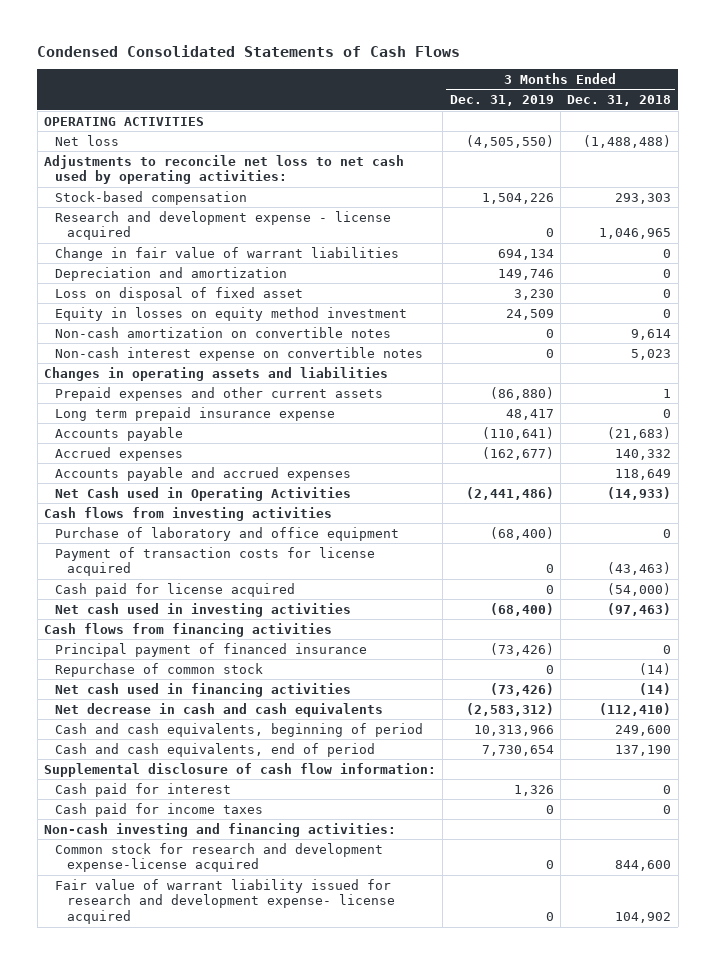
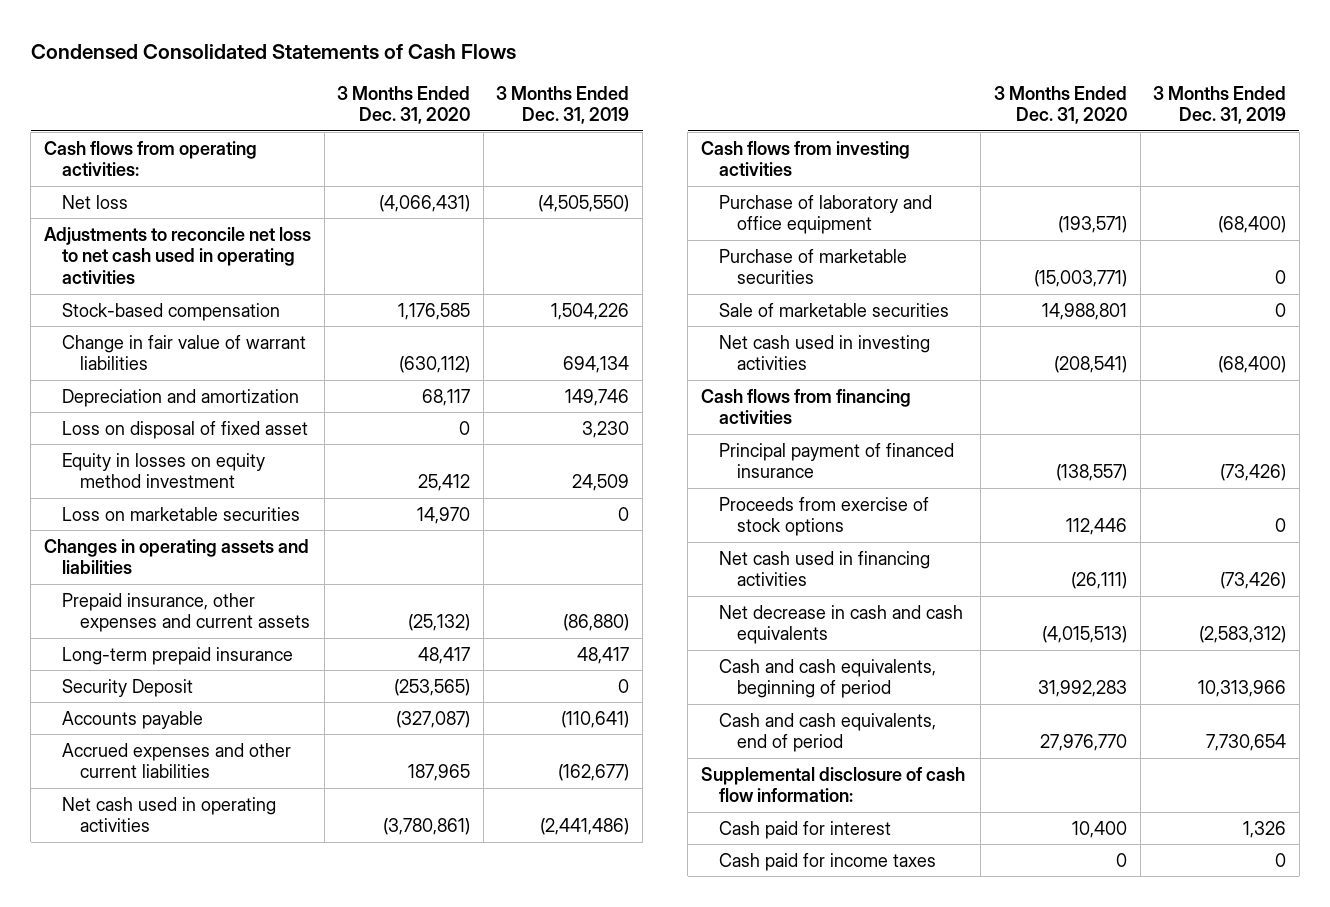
[567,95,672,107] Dec. 31, 2018 -> none
none -> [337,85,471,125] 3 Months Ended Dec. 31, 2020
[43,116,204,126] OPERATING ACTIVITIES -> [44,140,258,177] Cash flows from operating activities:
[43,154,404,185] Adjustments to reconcile net loss to net cash used by operating activities: -> [44,226,312,284] Adjustments to reconcile net loss to net cash used in operating activities
[55,210,392,241] Research and development expense - license acquired -> none
[55,326,392,338] Non-cash amortization on convertible notes -> none
[55,346,424,361] Non-cash interest expense on convertible notes -> none
none -> [62,506,301,521] Loss on marketable securities
[55,386,384,401] Prepaid expenses and other current assets -> [62,592,311,633] Prepaid insurance, other expenses and current assets
[55,406,336,421] Long term prepaid insurance expense -> [62,646,294,665] Long-term prepaid insurance
none -> [62,678,194,697] Security Deposit
[55,466,352,481] Accounts payable and accrued expenses -> none
[55,446,184,461] Accrued expenses -> [62,742,292,779] Accrued expenses and other current liabilities
[55,486,352,501] Net Cash used in Operating Activities -> [62,796,277,833] Net cash used in operating activities
[55,546,376,577] Payment of transaction costs for license acquired -> none
[55,582,296,597] Cash paid for license acquired -> none
none -> [718,248,907,285] Purchase of marketable securities
none -> [718,302,949,317] Sale of marketable securities
[55,662,264,677] Repurchase of common stock -> none
none -> [718,496,929,537] Proceeds from exercise of stock options
[43,822,396,837] Non-cash investing and financing activities: -> none
[55,842,384,873] Common stock for research and development expense-license acquired -> none
[55,878,395,925] Fair value of warrant liability issued for research and development expense- license acquired -> none

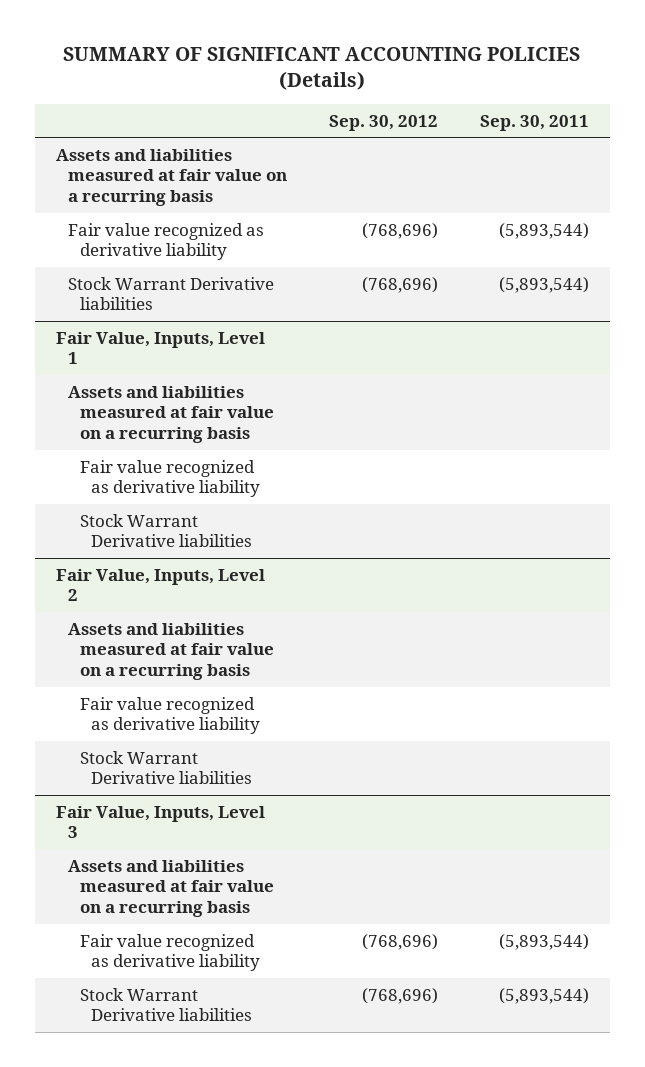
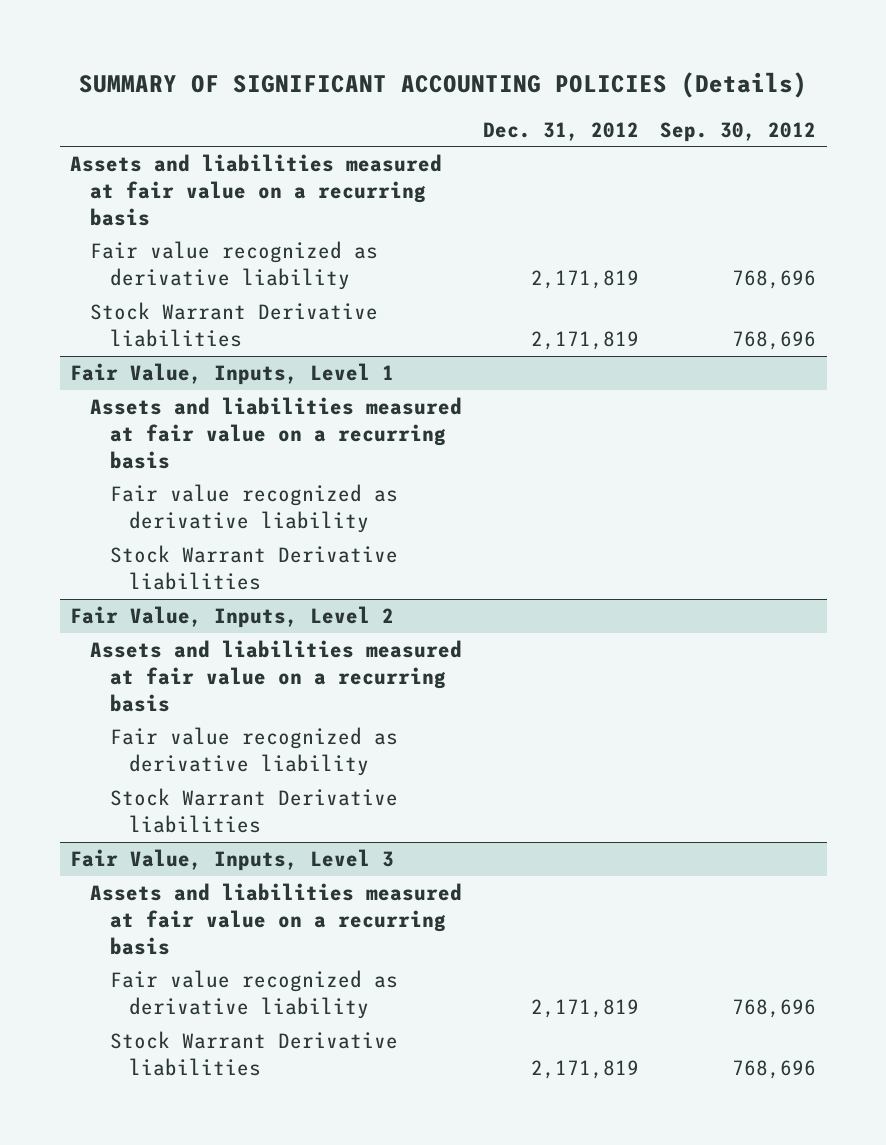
[479,114,589,131] Sep. 30, 2011 -> none
none -> [483,121,640,141] Dec. 31, 2012
[361,222,438,239] (768,696) -> [732,269,817,289] 768,696
[361,276,438,293] (768,696) -> [732,330,817,350] 768,696
[361,933,438,950] (768,696) -> [732,998,817,1018] 768,696
[361,987,438,1004] (768,696) -> [732,1059,817,1079] 768,696

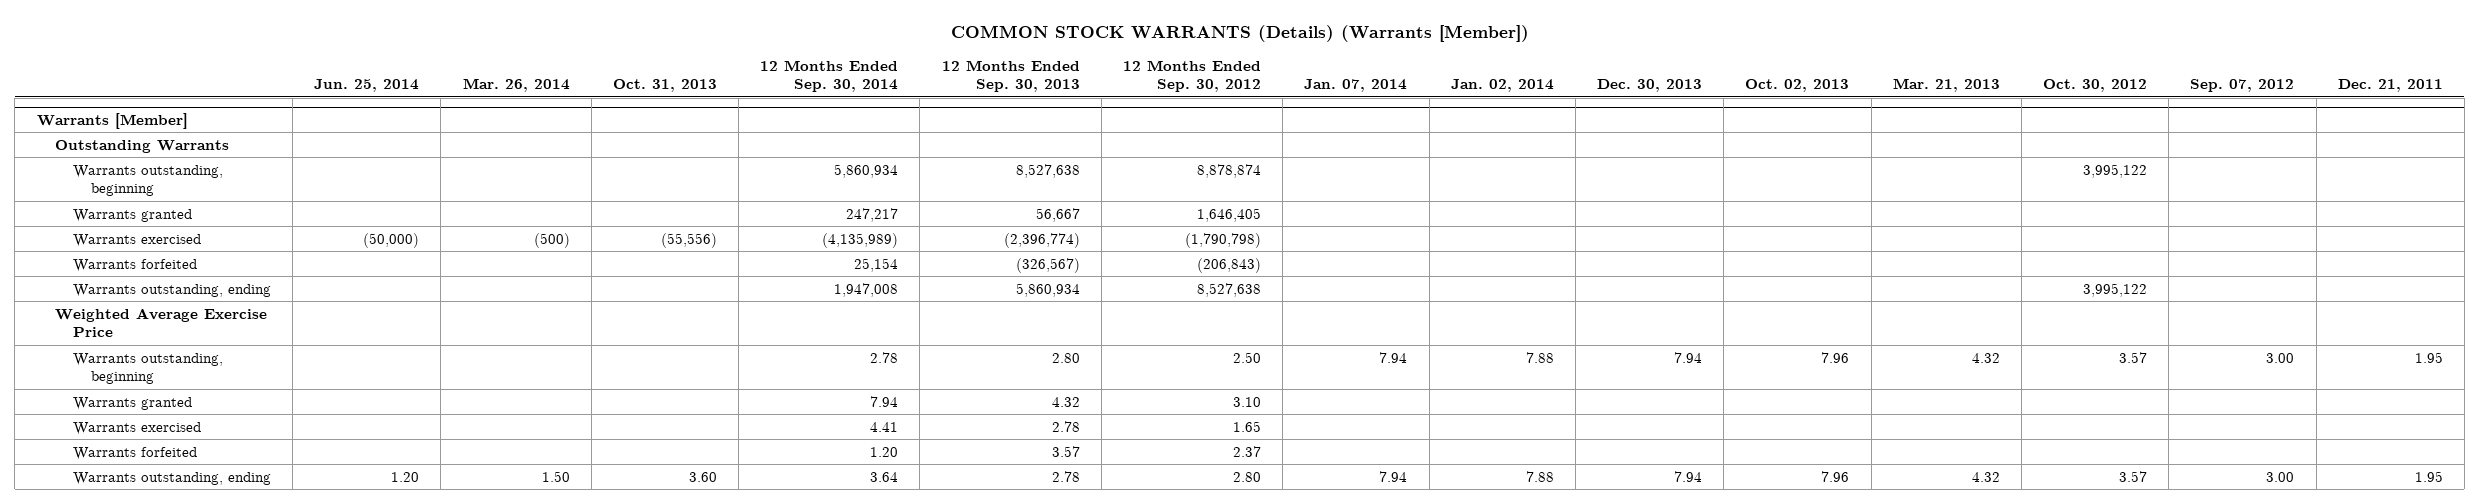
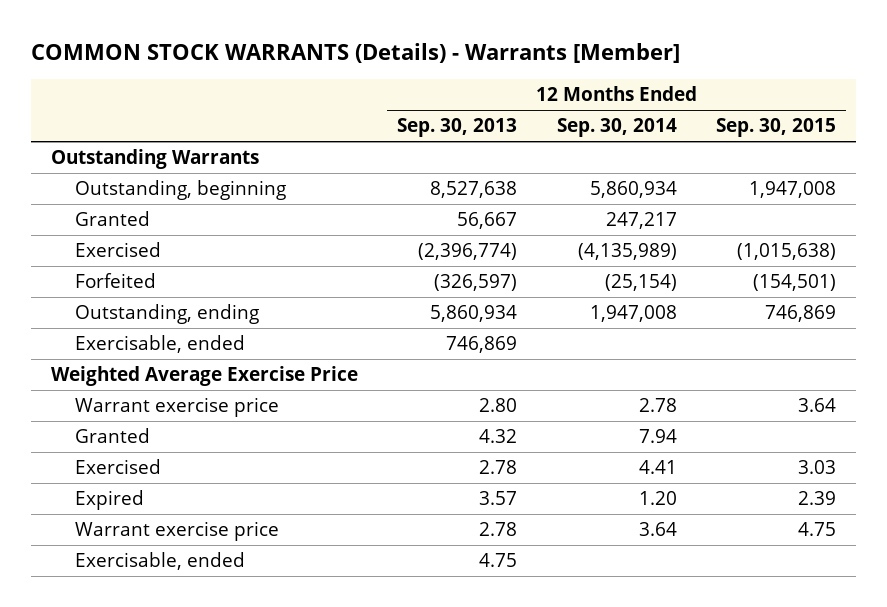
[950,25,1529,43] COMMON STOCK WARRANTS (Details) (Warrants [Member]) -> [30,43,680,64] COMMON STOCK WARRANTS (Details) - Warrants [Member]
[314,79,420,93] Jun. 25, 2014 -> none
[462,78,570,93] Mar. 26, 2014 -> none
[612,79,717,93] Oct. 31, 2013 -> none
[1123,59,1262,93] 12 Months Ended Sep. 30, 2012 -> none
[1304,79,1408,93] Jan. 07, 2014 -> none
[1450,79,1554,93] Jan. 02, 2014 -> none
[1597,79,1703,93] Dec. 30, 2013 -> none
[1745,79,1850,93] Oct. 02, 2013 -> none
[1892,78,2000,93] Mar. 21, 2013 -> none
[2043,79,2148,93] Oct. 30, 2012 -> none
[2190,79,2295,93] Sep. 07, 2012 -> none
[2337,79,2443,93] Dec. 21, 2011 -> none
none -> [716,118,837,138] Sep. 30, 2015
[36,113,188,130] Warrants [Member] -> none
[72,164,223,197] Warrants outstanding, beginning -> [74,180,286,201] Outstanding, beginning
[72,208,192,222] Warrants granted -> [74,211,150,227] Granted
[72,233,201,247] Warrants exercised -> [74,242,161,258] Exercised
[72,258,197,272] Warrants forfeited -> [74,273,156,289] Forfeited
[854,257,899,272] 25,154 -> [604,274,677,292] (25,154)
[1015,257,1080,273] (326,567) -> [434,274,518,292] (326,597)
[72,283,271,297] Warrants outstanding, ending -> [74,304,259,325] Outstanding, ending
none -> [74,335,245,354] Exercisable, ended
[72,352,223,385] Warrants outstanding, beginning -> [74,397,279,418] Warrant exercise price
[72,396,192,410] Warrants granted -> [74,428,150,444] Granted
[72,421,201,435] Warrants exercised -> [74,459,161,475] Exercised
[72,446,197,460] Warrants forfeited -> [74,490,144,511] Expired
[72,471,271,485] Warrants outstanding, ending -> [74,521,279,542] Warrant exercise price
none -> [74,552,245,571] Exercisable, ended

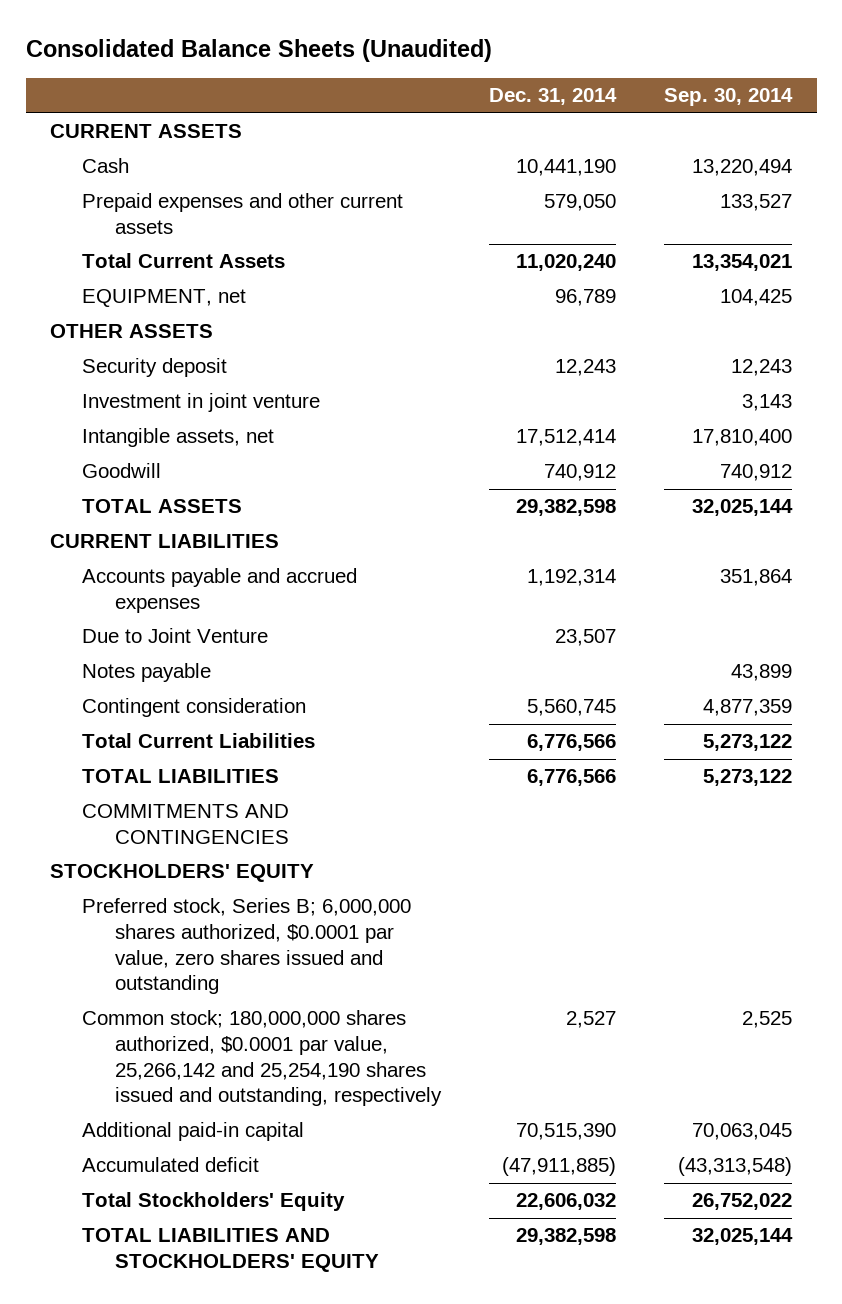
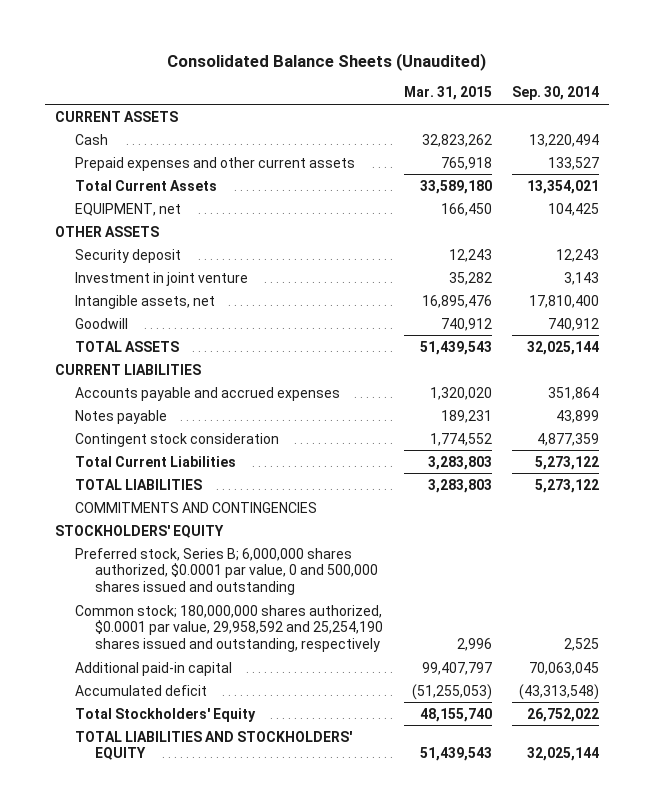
[489,88,618,106] Dec. 31, 2014 -> none
none -> [403,86,492,101] Mar. 31, 2015
[82,628,269,644] Due to Joint Venture -> none
[82,698,307,718] Contingent consideration -> [74,432,279,447] Contingent stock consideration
[82,898,412,995] Preferred stock, Series B; 6,000,000 shares authorized, $0.0001 par value, zero shares issued and outstanding -> [74,547,379,595] Preferred stock, Series B; 6,000,000 shares authorized, $0.0001 par value, 0 and 500,000 shares issued and outstanding
[82,1010,442,1107] Common stock; 180,000,000 shares authorized, $0.0001 par value, 25,266,142 and 25,254,190 shares issued and outstanding, respectively -> [74,604,384,652] Common stock; 180,000,000 shares authorized, $0.0001 par value, 29,958,592 and 25,254,190 shares issued and outstanding, respectively

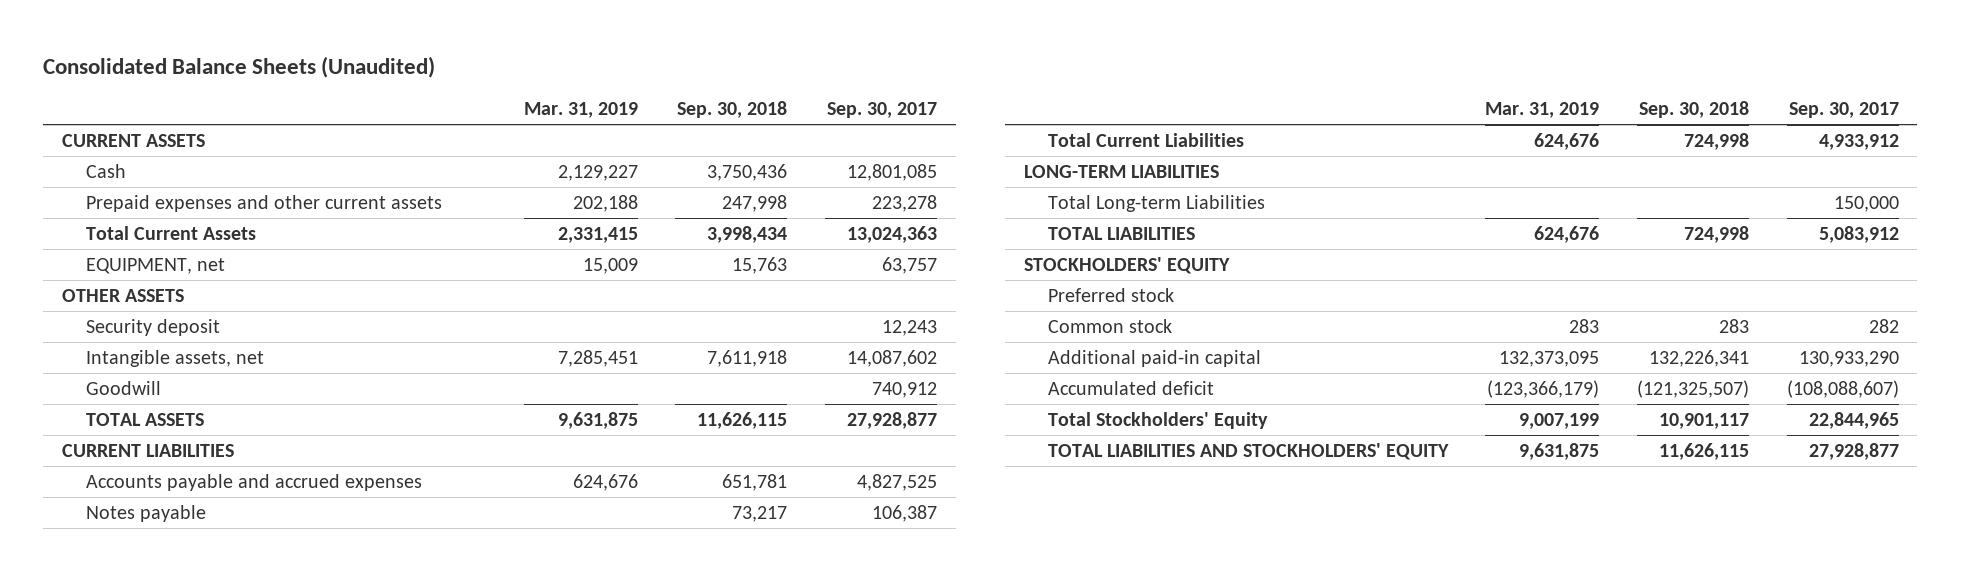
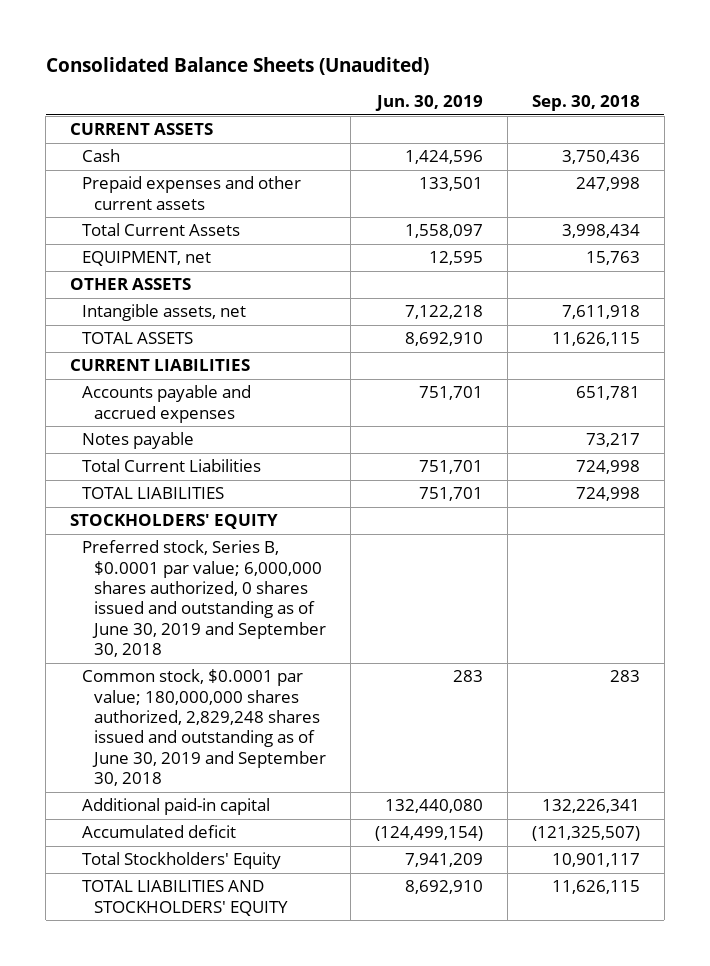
[523,102,638,119] Mar. 31, 2019 -> none
[826,102,937,119] Sep. 30, 2017 -> none
none -> [374,95,483,112] Jun. 30, 2019
[86,318,221,336] Security deposit -> none
[86,380,162,395] Goodwill -> none
[1023,164,1219,178] LONG-TERM LIABILITIES -> none
[1047,194,1265,212] Total Long-term Liabilities -> none
[1047,287,1174,302] Preferred stock -> [82,540,326,658] Preferred stock, Series B, $0.0001 par value; 6,000,000 shares authorized, 0 shares issued and outstanding as of June 30, 2019 and September 30, 2018
[1047,318,1172,333] Common stock -> [82,669,326,787] Common stock, $0.0001 par value; 180,000,000 shares authorized, 2,829,248 shares issued and outstanding as of June 30, 2019 and September 30, 2018

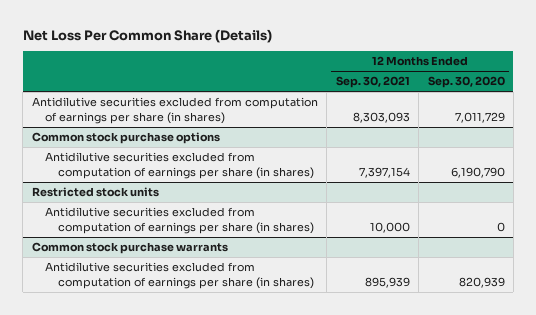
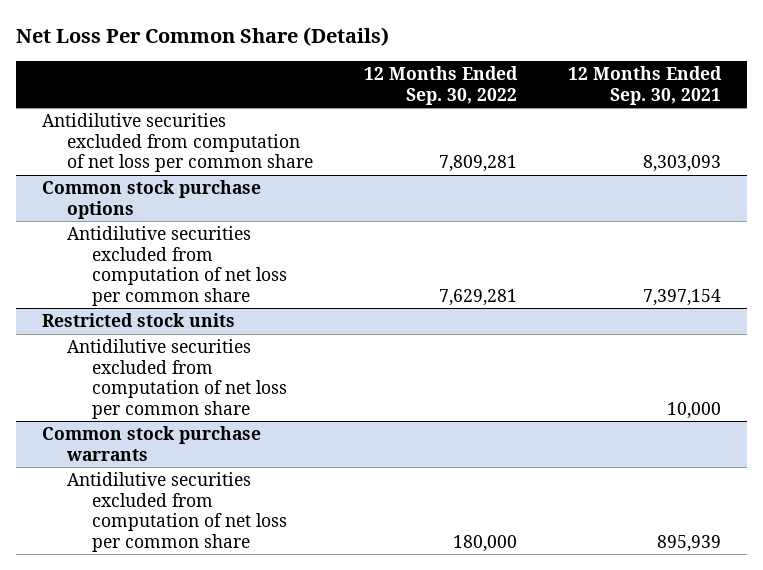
[427,76,505,89] Sep. 30, 2020 -> none
none -> [364,66,519,105] 12 Months Ended Sep. 30, 2022
[31,97,318,124] Antidilutive securities excluded from computation of earnings per share (in shares) -> [41,113,314,173] Antidilutive securities excluded from computation of net loss per common share
[44,152,314,179] Antidilutive securities excluded from computation of earnings per share (in shares) -> [67,226,288,306] Antidilutive securities excluded from computation of net loss per common share
[44,207,314,234] Antidilutive securities excluded from computation of earnings per share (in shares) -> [67,339,288,419] Antidilutive securities excluded from computation of net loss per common share
[44,262,314,289] Antidilutive securities excluded from computation of earnings per share (in shares) -> [67,472,288,552] Antidilutive securities excluded from computation of net loss per common share

